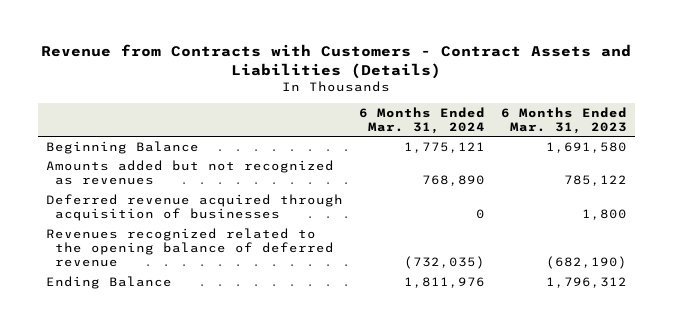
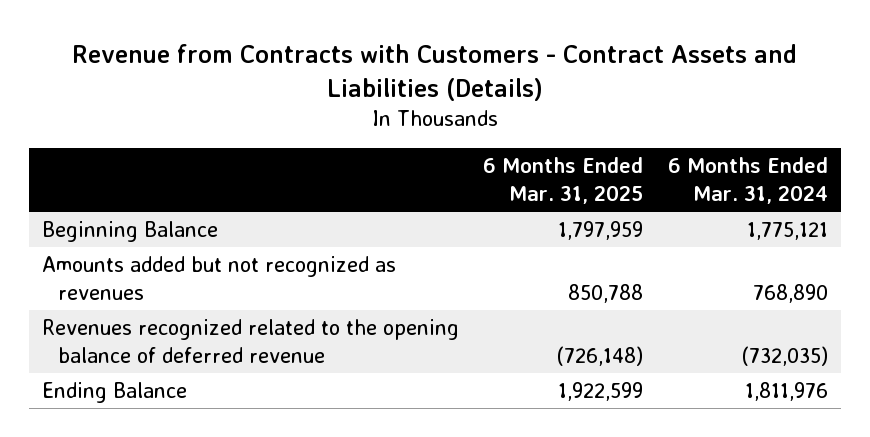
[501,106,628,134] 6 Months Ended Mar. 31, 2023 -> none
none -> [483,157,644,205] 6 Months Ended Mar. 31, 2025
[45,193,343,222] Deferred revenue acquired through acquisition of businesses -> none

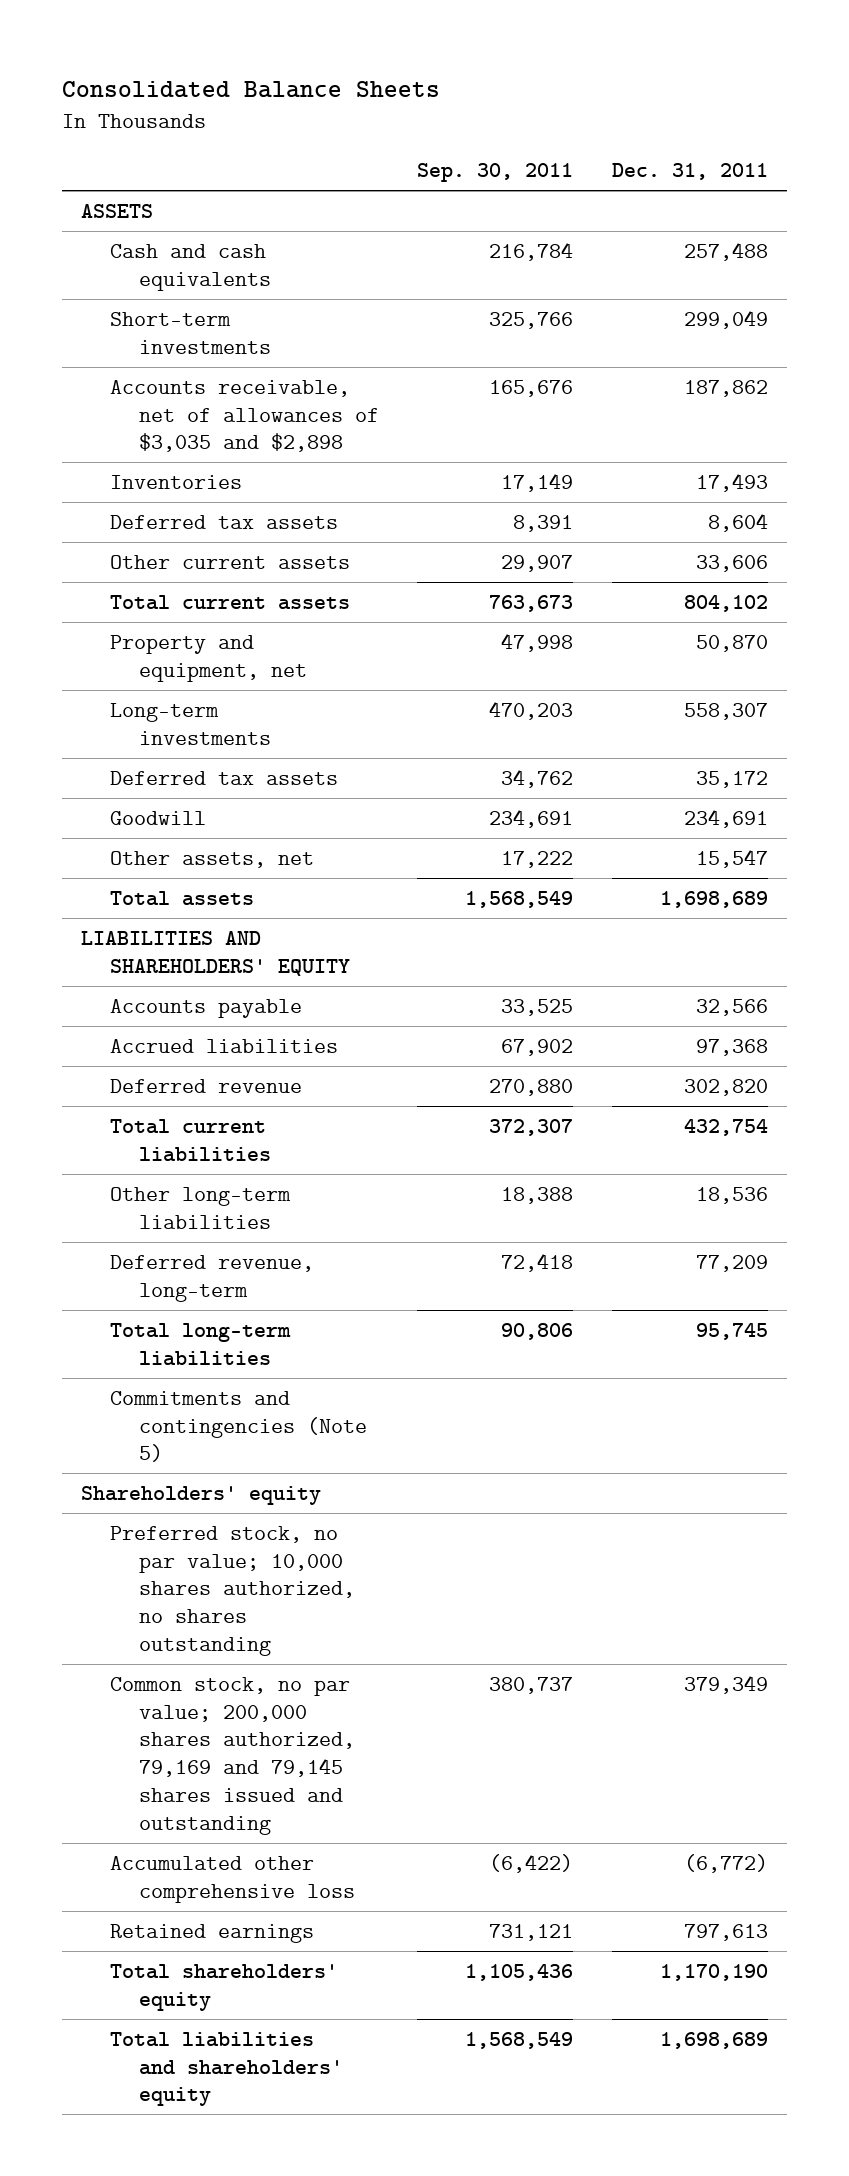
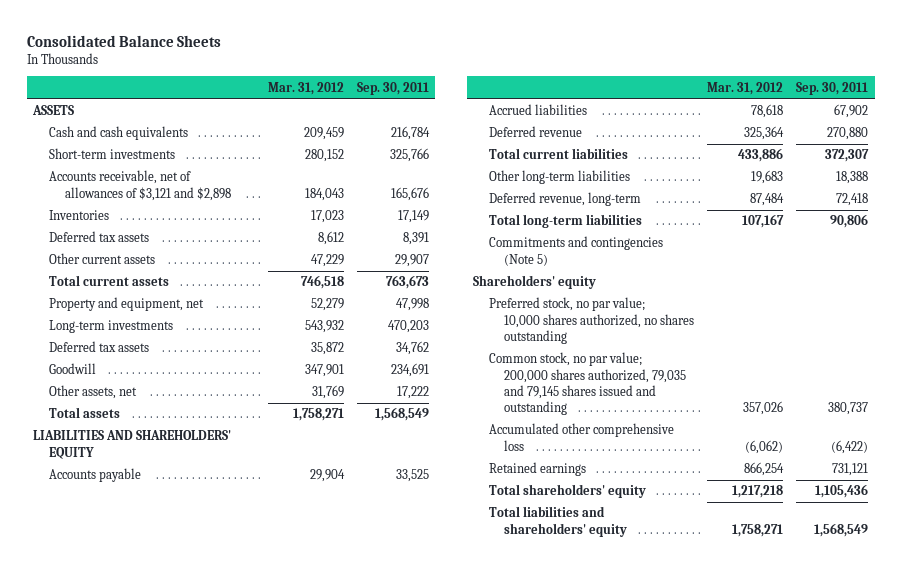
[611,163,768,181] Dec. 31, 2011 -> none
none -> [267,81,344,95] Mar. 31, 2012
[109,379,379,453] Accounts receivable, net of allowances of $3,035 and $2,898 -> [49,170,231,201] Accounts receivable, net of allowances of $3,121 and $2,898
[109,1676,355,1835] Common stock, no par value; 200,000 shares authorized, 79,169 and 79,145 shares issued and outstanding -> [488,352,687,416] Common stock, no par value; 200,000 shares authorized, 79,035 and 79,145 shares issued and outstanding

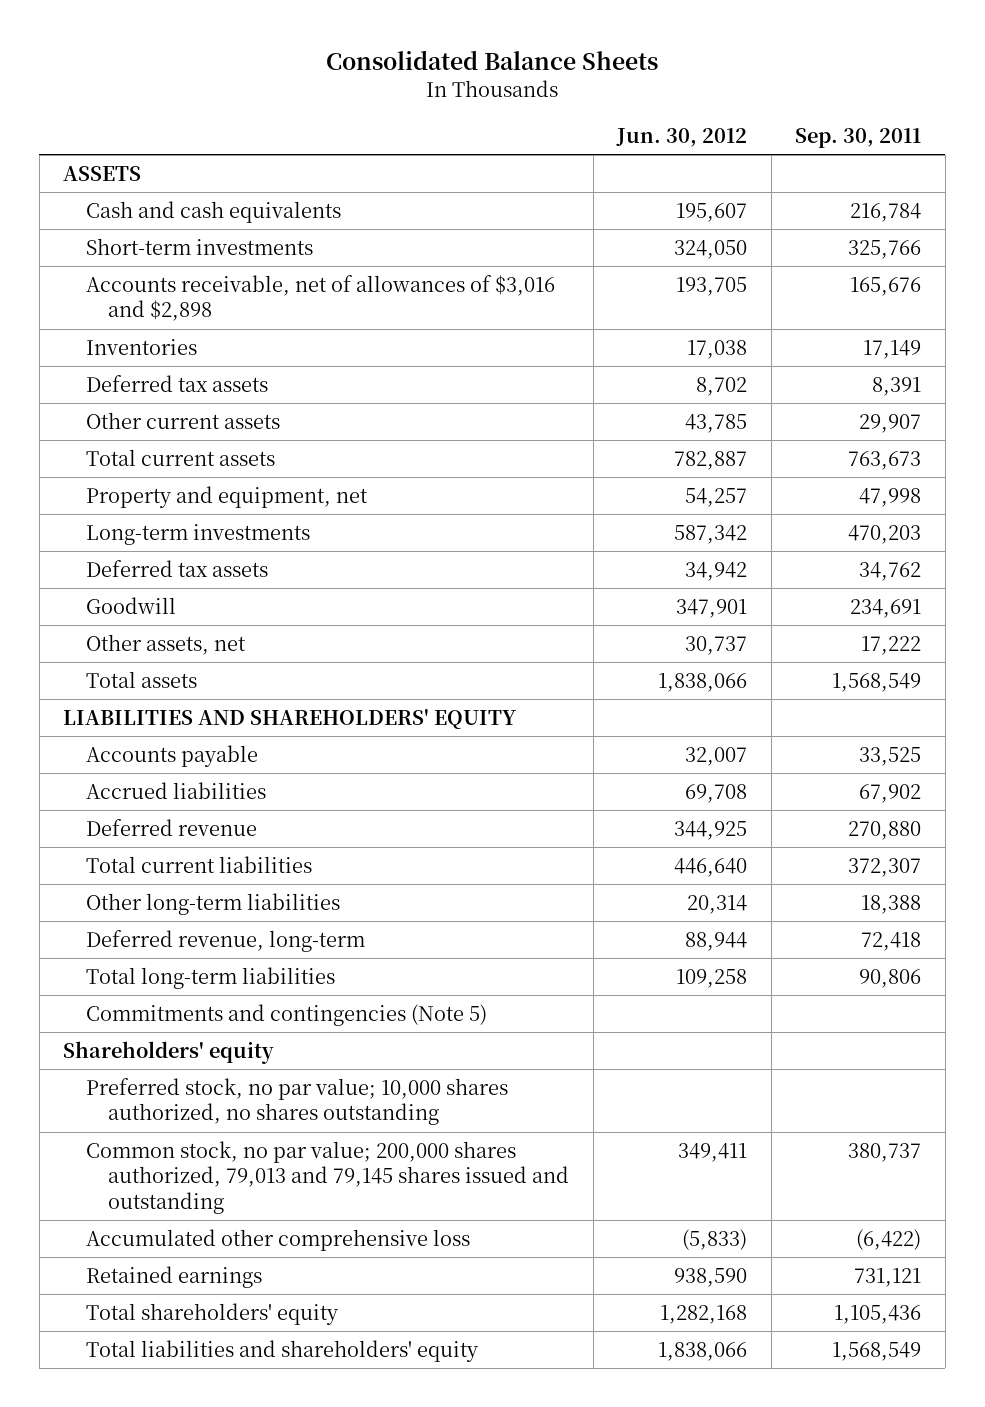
[267,81,344,95] Mar. 31, 2012 -> none
none -> [616,127,748,147] Jun. 30, 2012
[49,170,231,201] Accounts receivable, net of allowances of $3,121 and $2,898 -> [85,274,555,322] Accounts receivable, net of allowances of $3,016 and $2,898
[488,352,687,416] Common stock, no par value; 200,000 shares authorized, 79,035 and 79,145 shares issued and outstanding -> [85,1140,570,1215] Common stock, no par value; 200,000 shares authorized, 79,013 and 79,145 shares issued and outstanding

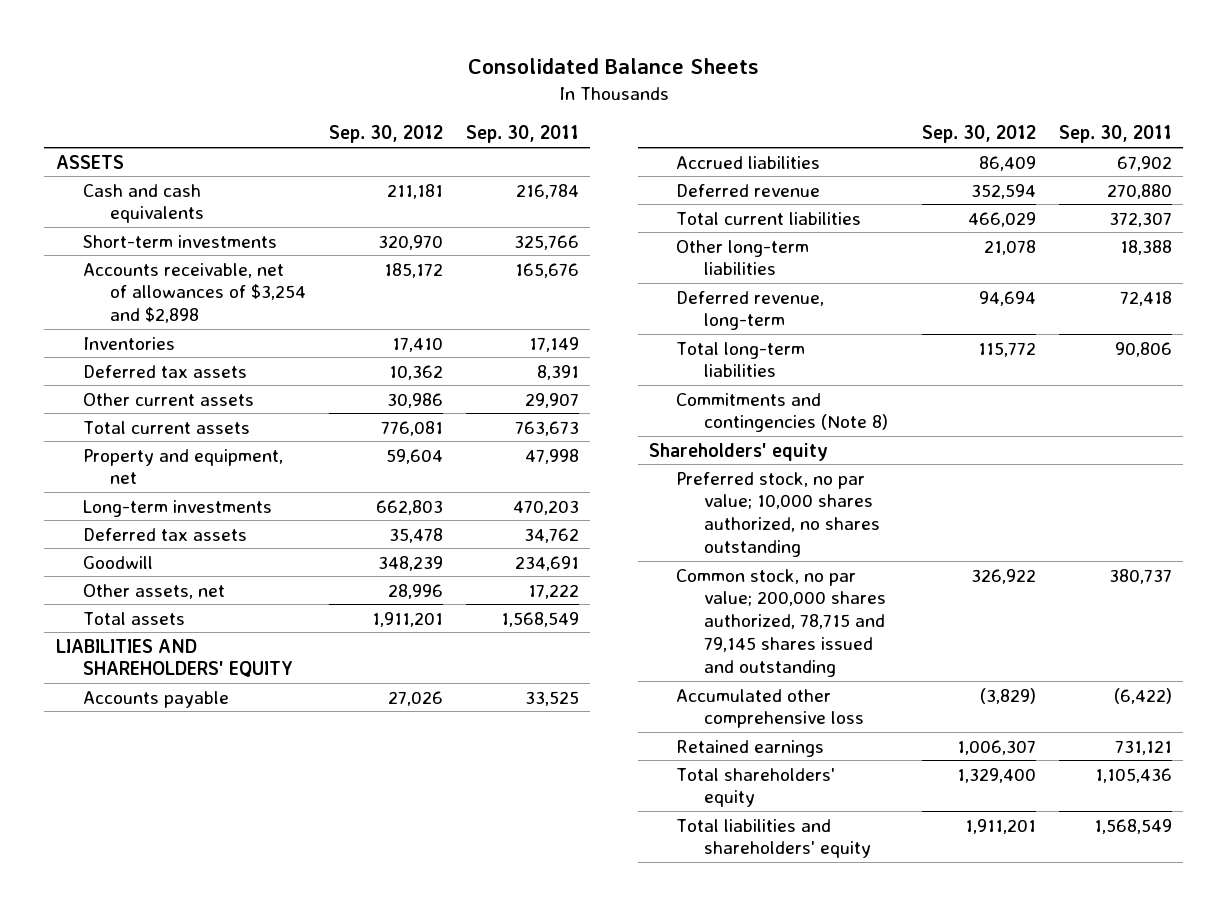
[616,127,748,147] Jun. 30, 2012 -> none
none -> [328,125,443,144] Sep. 30, 2012
[85,274,555,322] Accounts receivable, net of allowances of $3,016 and $2,898 -> [82,262,307,324] Accounts receivable, net of allowances of $3,254 and $2,898
[85,1003,487,1026] Commitments and contingencies (Note 5) -> [676,392,888,433] Commitments and contingencies (Note 8)
[85,1140,570,1215] Common stock, no par value; 200,000 shares authorized, 79,013 and 79,145 shares issued and outstanding -> [676,568,886,677] Common stock, no par value; 200,000 shares authorized, 78,715 and 79,145 shares issued and outstanding

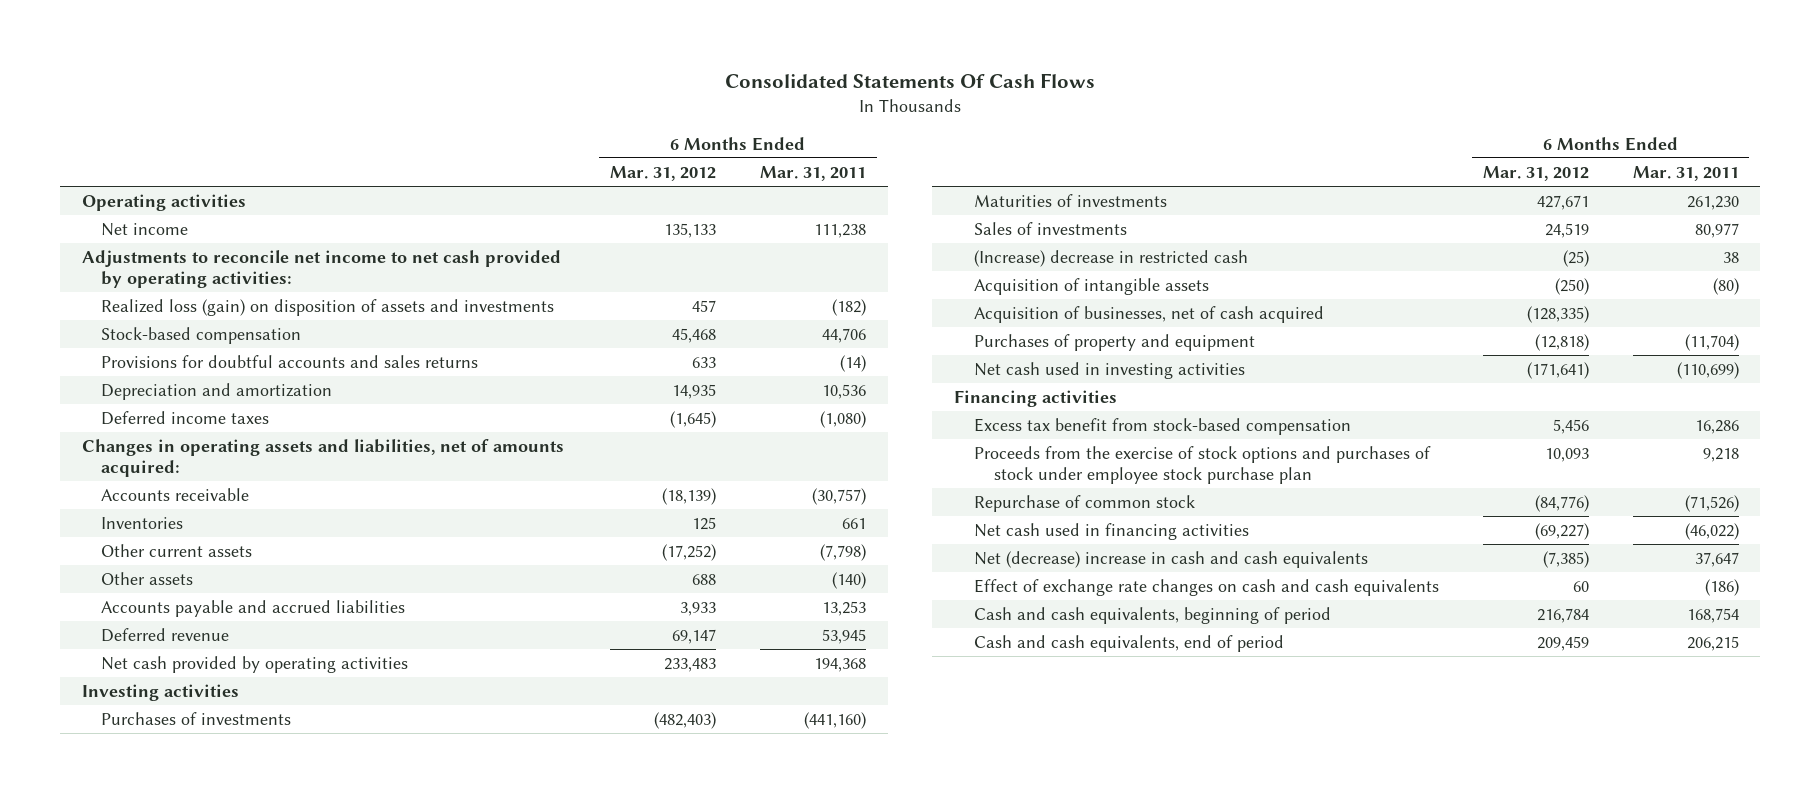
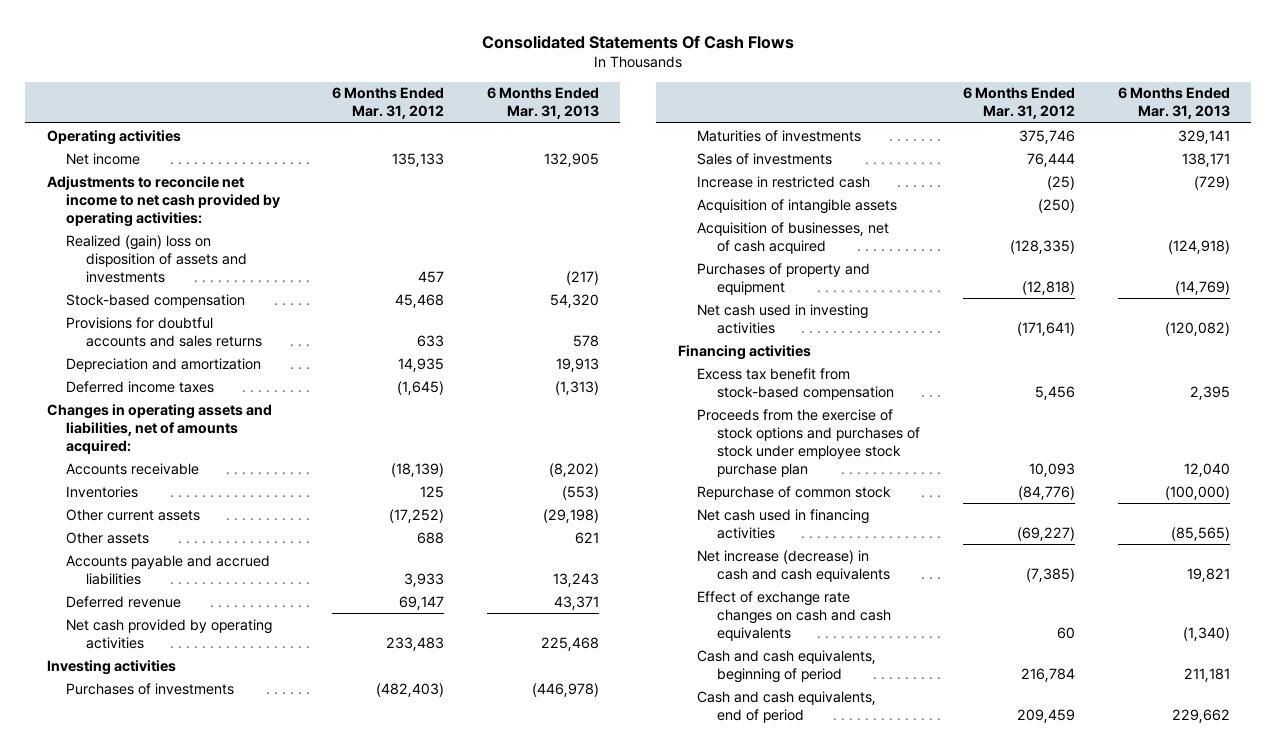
[759,165,866,181] Mar. 31, 2011 -> none
none -> [486,87,599,120] 6 Months Ended Mar. 31, 2013
[101,298,555,316] Realized loss (gain) on disposition of assets and investments -> [66,234,248,283] Realized (gain) loss on disposition of assets and investments
[1536,194,1589,210] 427,671 -> [1018,129,1075,144] 375,746
[1544,222,1589,238] 24,519 -> [1026,152,1075,167] 76,444
[974,249,1249,267] (Increase) decrease in restricted cash -> [697,175,871,188] Increase in restricted cash
[974,550,1369,568] Net (decrease) increase in cash and cash equivalents -> [697,549,891,582] Net increase (decrease) in cash and cash equivalents

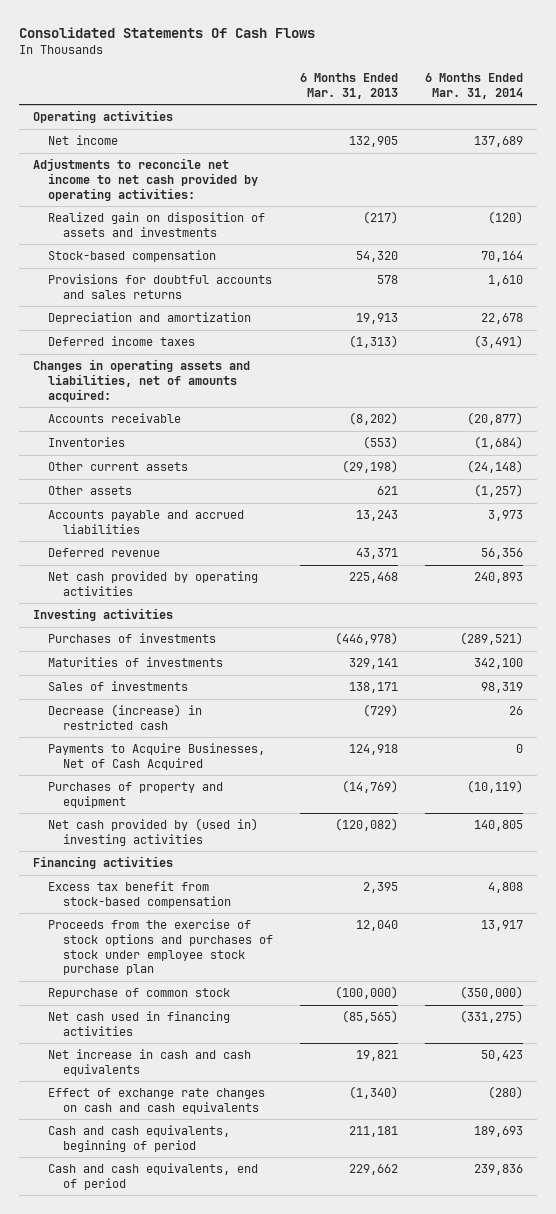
[331,87,444,120] 6 Months Ended Mar. 31, 2012 -> none
none -> [425,72,524,99] 6 Months Ended Mar. 31, 2014
[66,234,248,283] Realized (gain) loss on disposition of assets and investments -> [47,212,265,237] Realized gain on disposition of assets and investments
[697,198,898,214] Acquisition of intangible assets -> none
[697,175,871,188] Increase in restricted cash -> [47,704,202,730] Decrease (increase) in restricted cash
[697,221,890,254] Acquisition of businesses, net of cash acquired -> [47,743,265,770] Payments to Acquire Businesses, Net of Cash Acquired
[1167,239,1230,254] (124,918) -> [348,744,398,756] 124,918
[697,303,869,334] Net cash used in investing activities -> [47,818,258,846] Net cash provided by (used in) investing activities
[697,549,891,582] Net increase (decrease) in cash and cash equivalents -> [47,1049,251,1076] Net increase in cash and cash equivalents

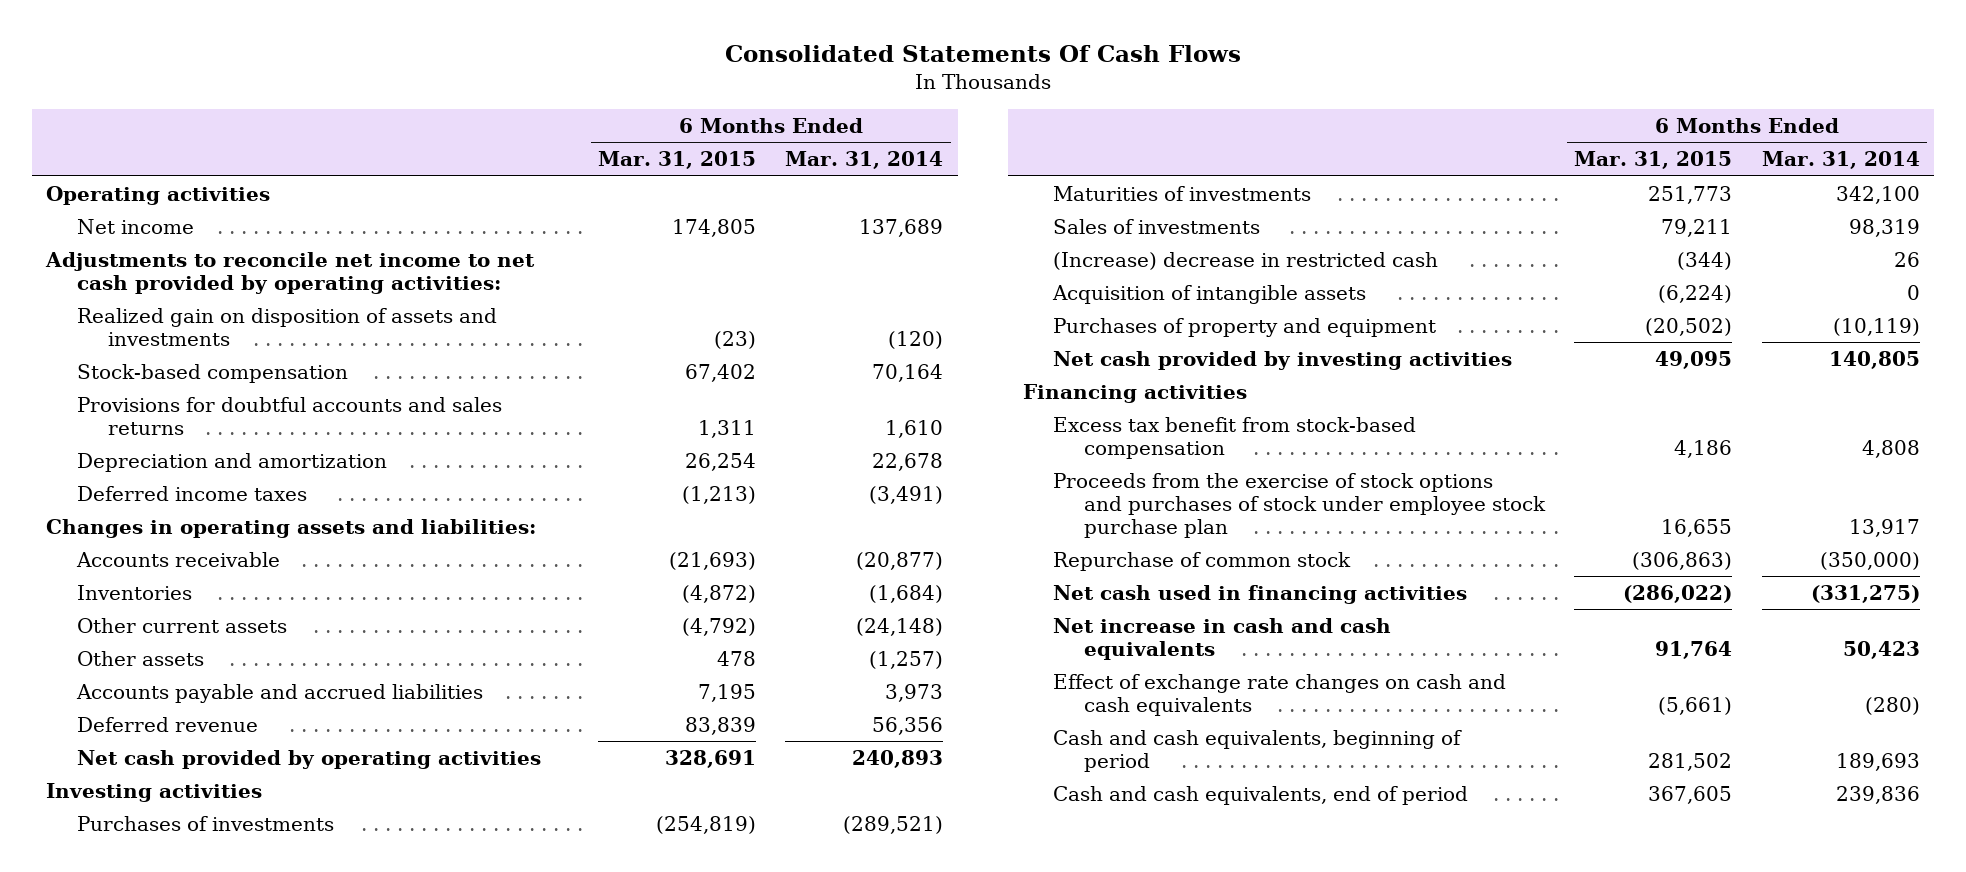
[299,72,398,99] 6 Months Ended Mar. 31, 2013 -> none
none -> [598,151,757,170] Mar. 31, 2015
[32,359,250,402] Changes in operating assets and liabilities, net of amounts acquired: -> [46,518,537,538] Changes in operating assets and liabilities:
[47,743,265,770] Payments to Acquire Businesses, Net of Cash Acquired -> none
[47,704,202,730] Decrease (increase) in restricted cash -> [1053,251,1439,270] (Increase) decrease in restricted cash
none -> [1052,284,1367,304] Acquisition of intangible assets
[47,818,258,846] Net cash provided by (used in) investing activities -> [1053,350,1513,370] Net cash provided by investing activities

